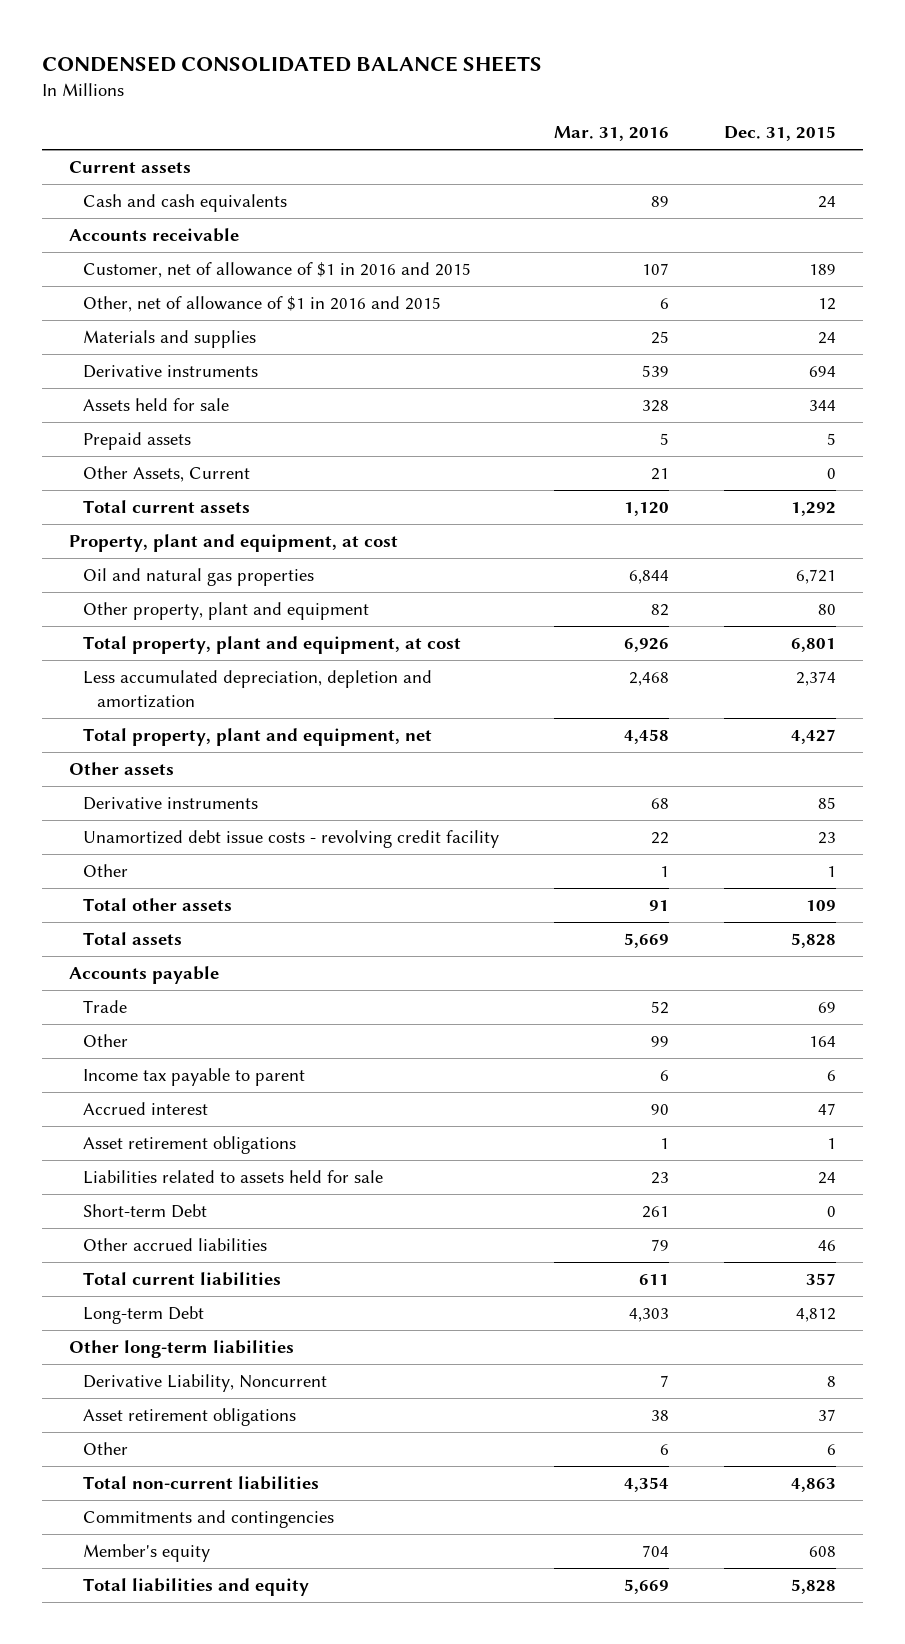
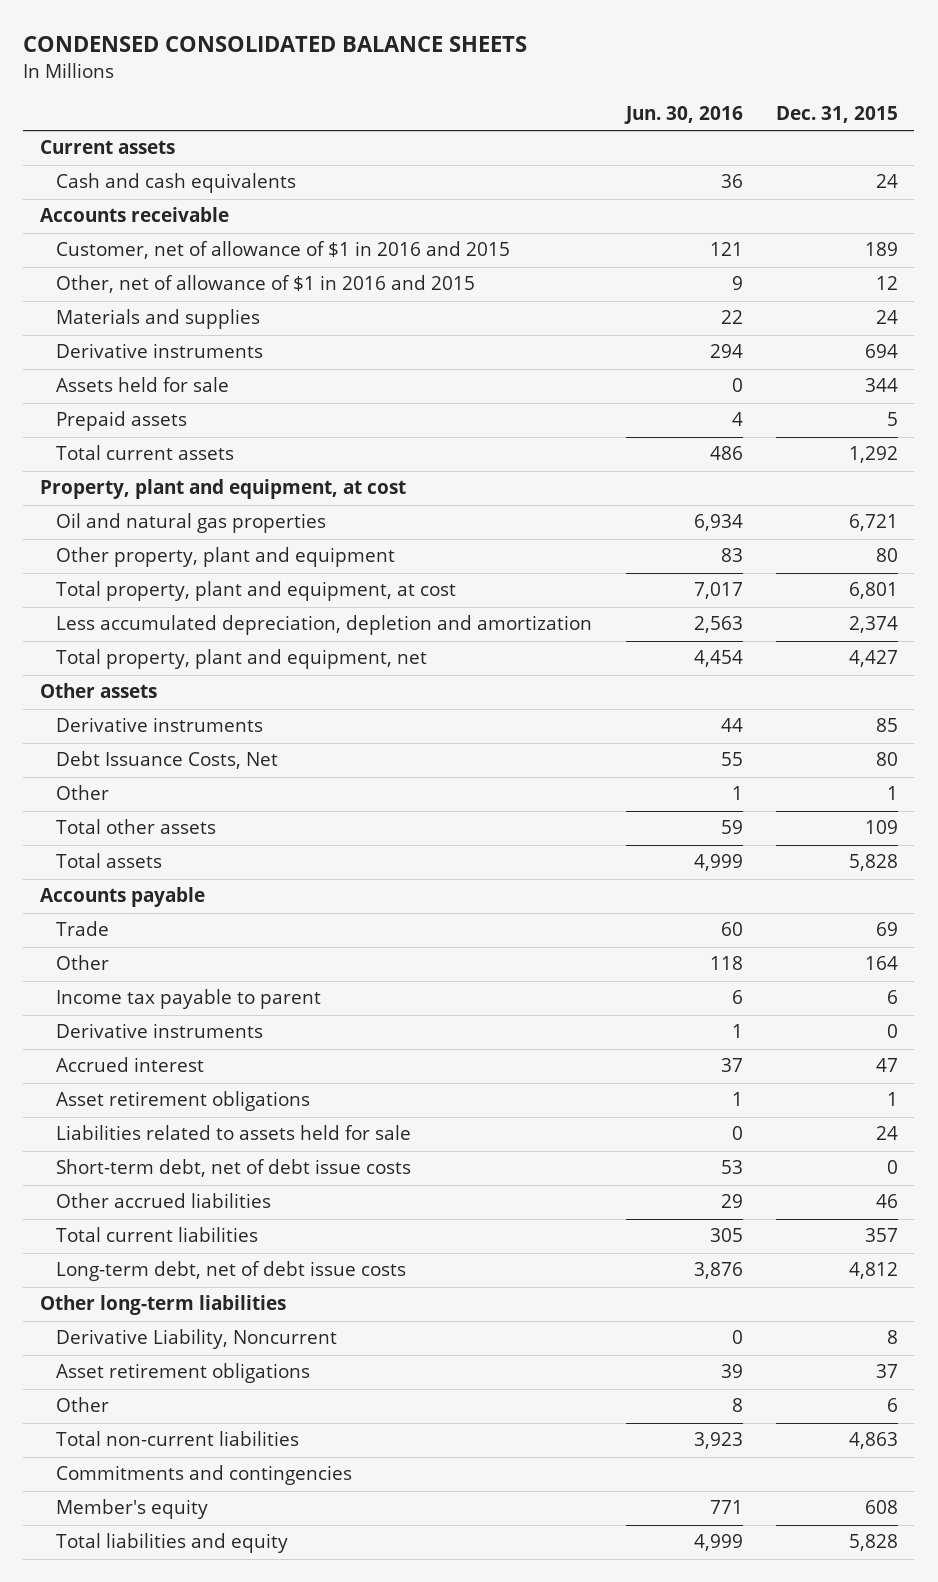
[553,126,669,142] Mar. 31, 2016 -> none
none -> [623,105,743,124] Jun. 30, 2016
[83,466,251,483] Other Assets, Current -> none
[83,830,500,849] Unamortized debt issue costs - revolving credit facility -> none
none -> [56,751,279,770] Debt Issuance Costs, Net
none -> [56,1023,264,1039] Derivative instruments
[83,1204,208,1219] Short-term Debt -> [56,1159,412,1178] Short-term debt, net of debt issue costs
[83,1306,205,1325] Long-term Debt -> [56,1261,407,1282] Long-term debt, net of debt issue costs

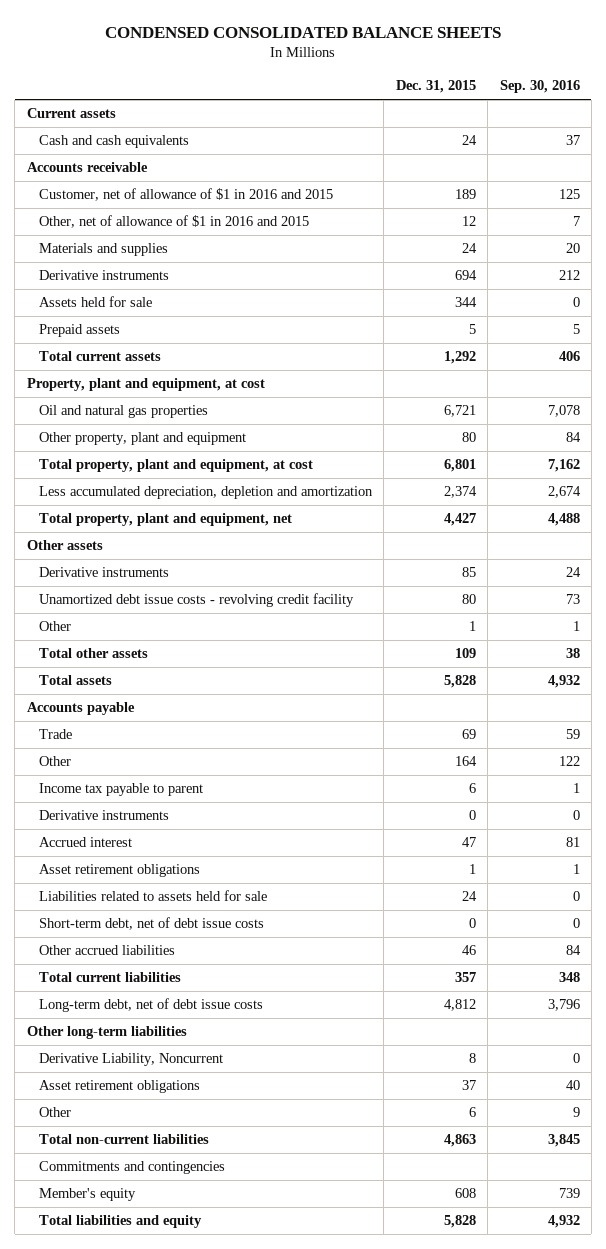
[623,105,743,124] Jun. 30, 2016 -> none
none -> [499,80,580,94] Sep. 30, 2016
[56,751,279,770] Debt Issuance Costs, Net -> [38,593,354,608] Unamortized debt issue costs - revolving credit facility

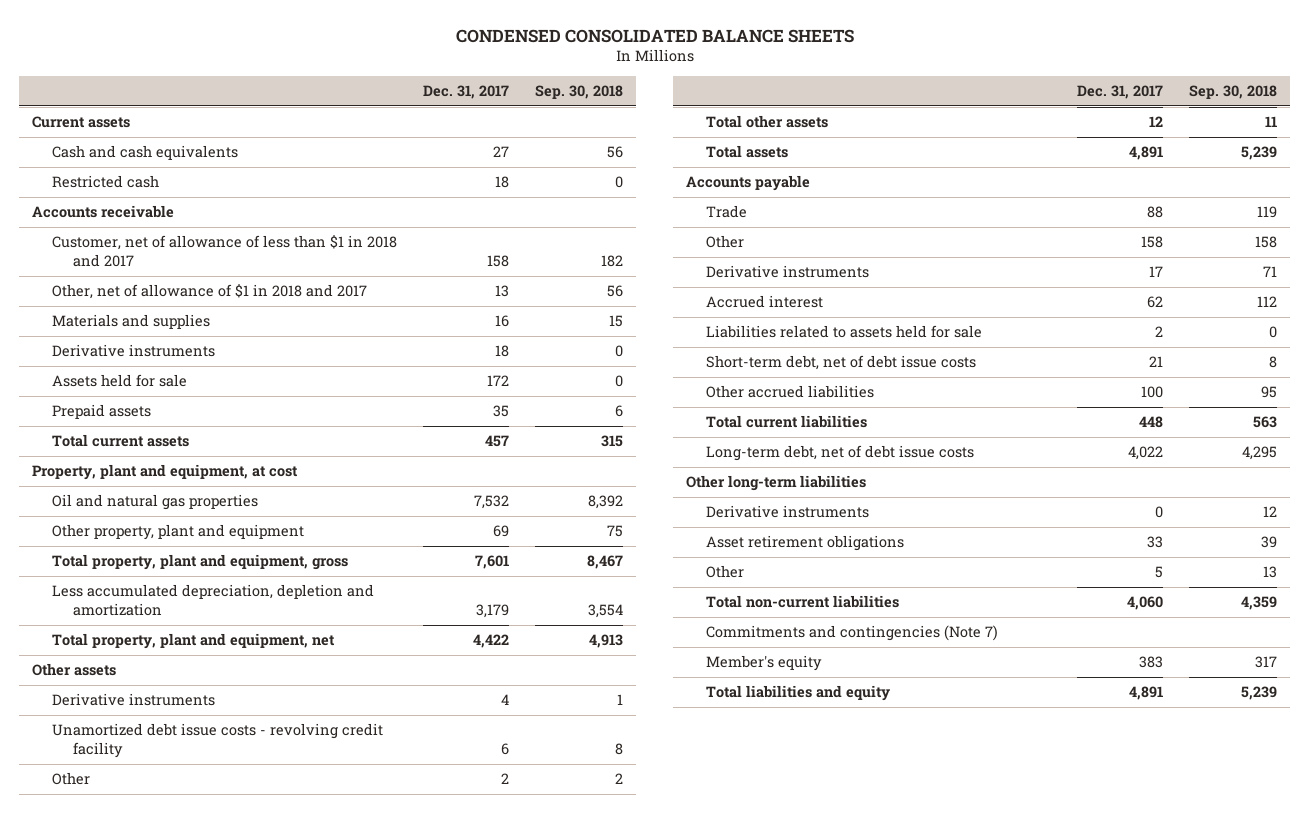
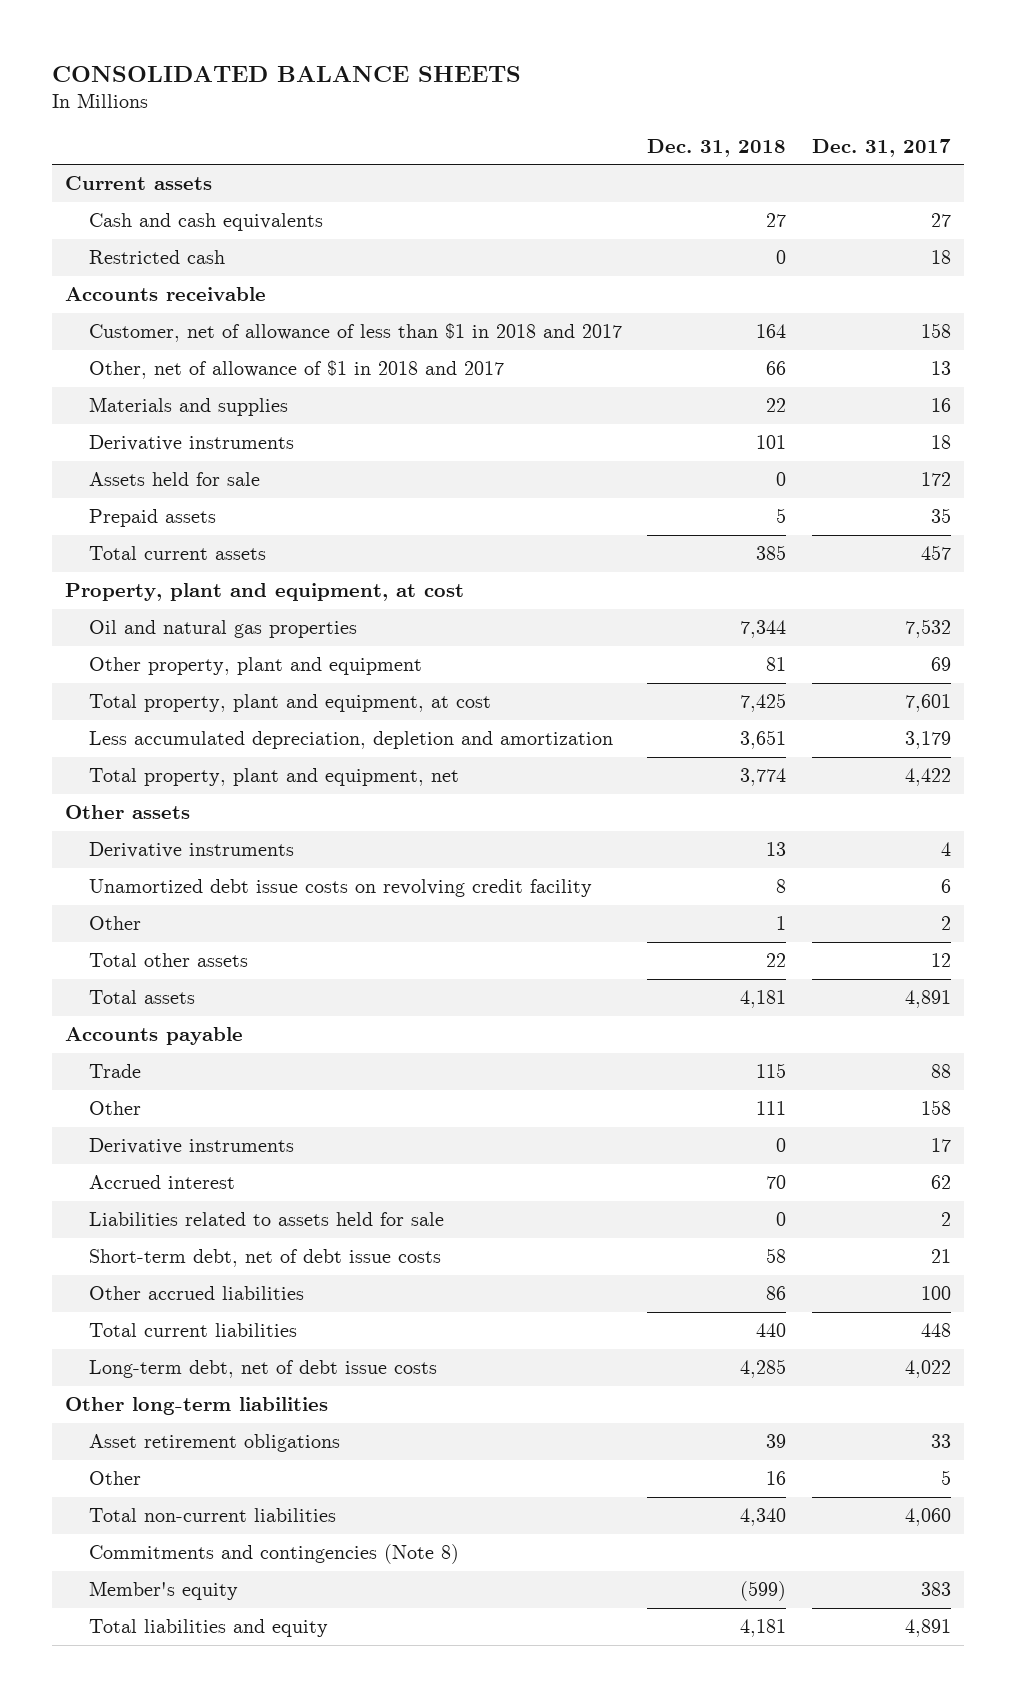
[455,28,854,43] CONDENSED CONSOLIDATED BALANCE SHEETS -> [51,66,521,83] CONSOLIDATED BALANCE SHEETS
[535,85,624,100] Sep. 30, 2018 -> none
none -> [647,138,787,157] Dec. 31, 2018
[52,554,349,571] Total property, plant and equipment, gross -> [88,694,491,713] Total property, plant and equipment, at cost
[52,723,384,758] Unamortized debt issue costs - revolving credit facility -> [88,879,592,898] Unamortized debt issue costs on revolving credit facility
[706,505,870,519] Derivative instruments -> none
[706,625,999,642] Commitments and contingencies (Note 7) -> [88,1544,459,1565] Commitments and contingencies (Note 8)

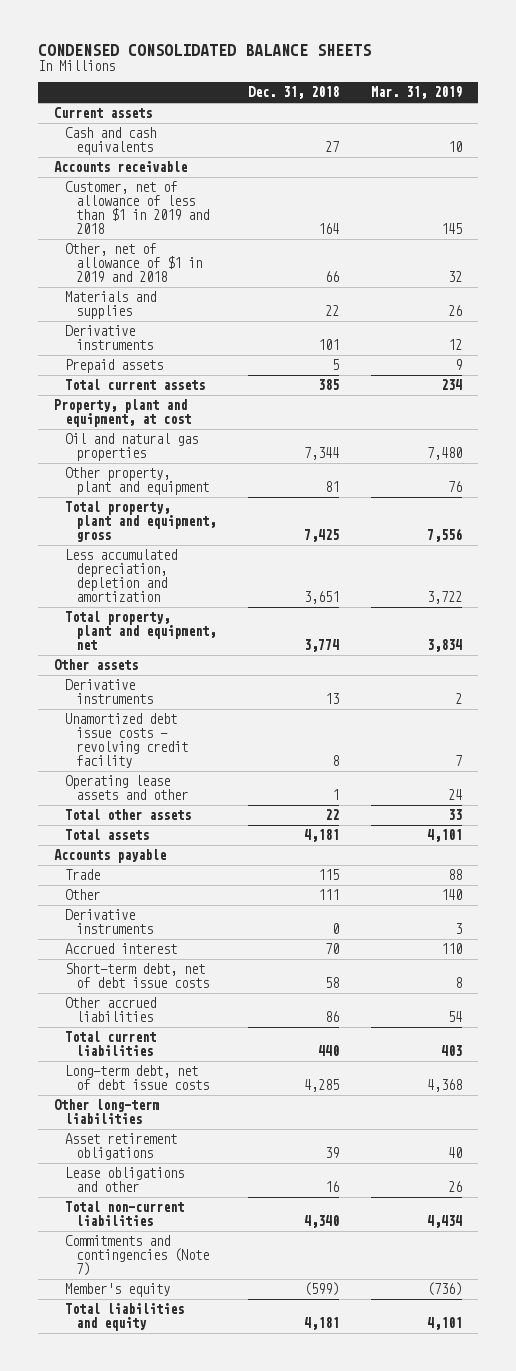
[51,66,521,83] CONSOLIDATED BALANCE SHEETS -> [38,43,372,56] CONDENSED CONSOLIDATED BALANCE SHEETS
[812,138,952,157] Dec. 31, 2017 -> none
none -> [370,86,462,100] Mar. 31, 2019
[88,250,225,265] Restricted cash -> none
[88,323,622,343] Customer, net of allowance of less than $1 in 2018 and 2017 -> [65,181,210,235] Customer, net of allowance of less than $1 in 2019 and 2018
[88,360,504,380] Other, net of allowance of $1 in 2018 and 2017 -> [65,243,203,283] Other, net of allowance of $1 in 2019 and 2018
[88,472,260,487] Assets held for sale -> none
[88,694,491,713] Total property, plant and equipment, at cost -> [65,501,217,543] Total property, plant and equipment, gross
[88,879,592,898] Unamortized debt issue costs on revolving credit facility -> [65,713,189,769] Unamortized debt issue costs - revolving credit facility
[88,916,141,931] Other -> [65,775,189,801] Operating lease assets and other
[88,1212,444,1227] Liabilities related to assets held for sale -> none
[88,1471,141,1486] Other -> [65,1167,185,1193] Lease obligations and other
[88,1544,459,1565] Commitments and contingencies (Note 8) -> [65,1235,210,1277] Commitments and contingencies (Note 7)

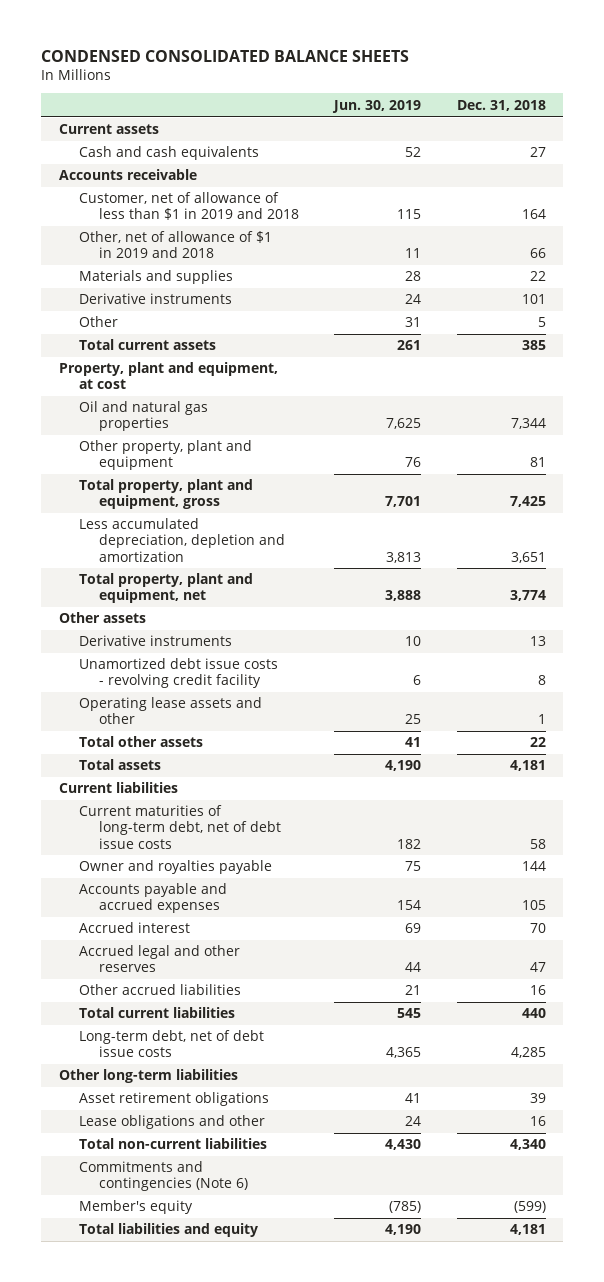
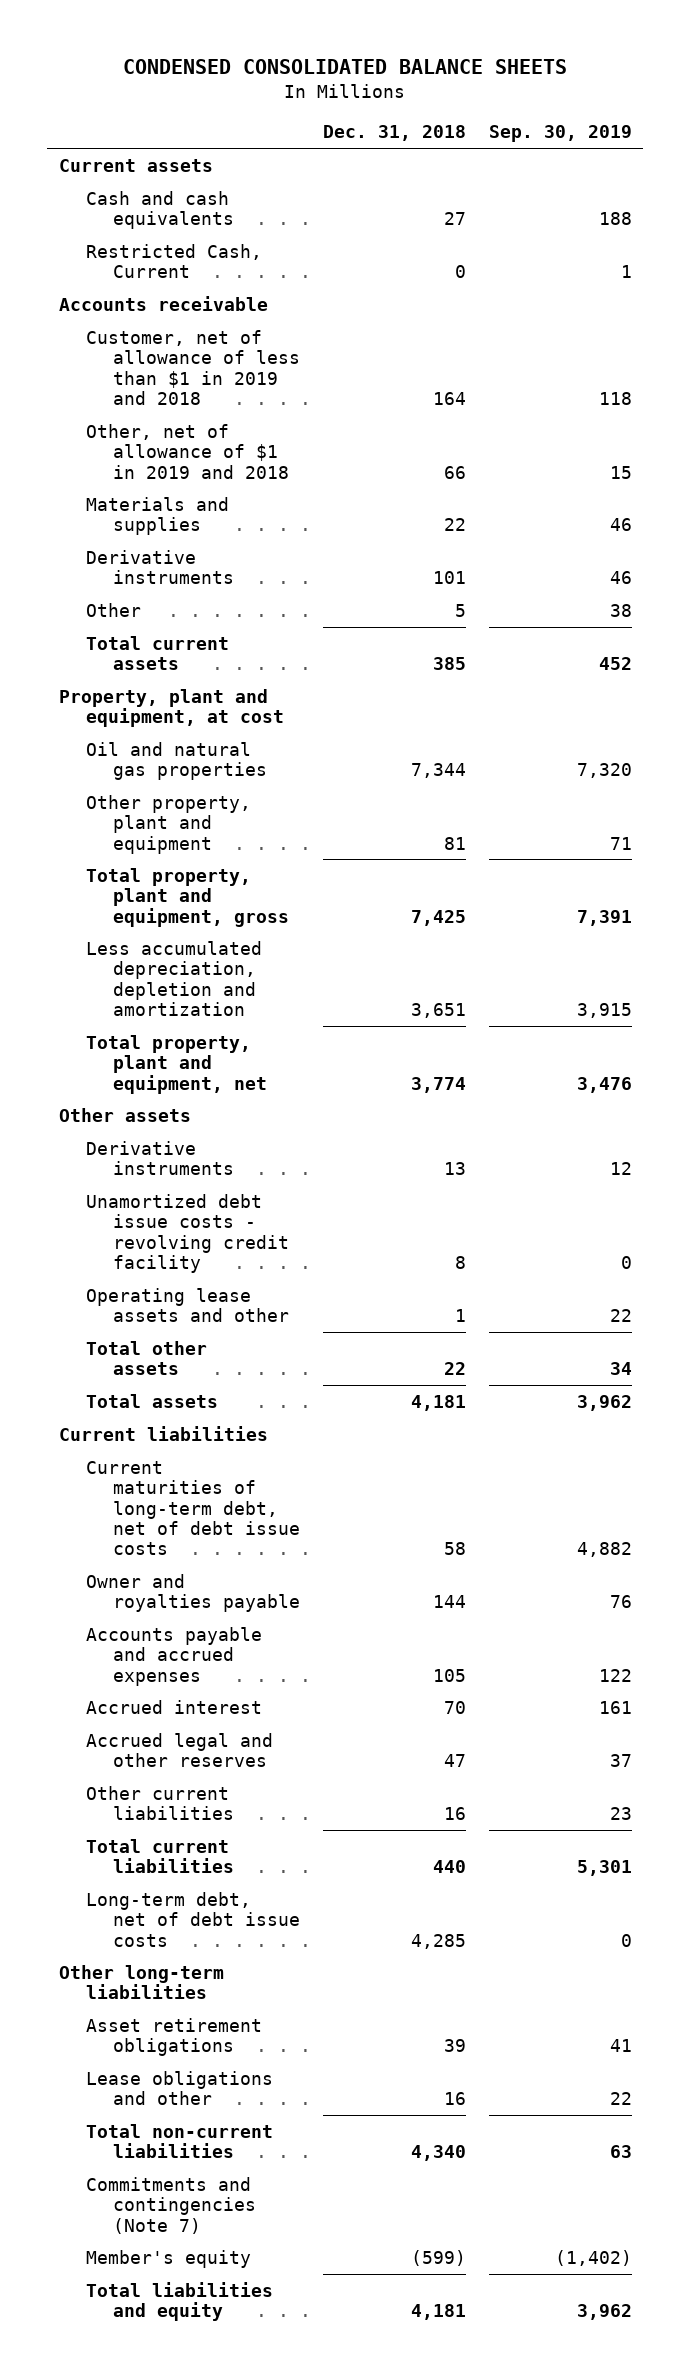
[332,99,422,113] Jun. 30, 2019 -> none
none -> [488,125,632,143] Sep. 30, 2019
none -> [85,243,262,279] Restricted Cash, Current
[78,984,241,996] Other accrued liabilities -> [85,1785,234,1821] Other current liabilities
[78,1161,248,1192] Commitments and contingencies (Note 6) -> [85,2176,256,2234] Commitments and contingencies (Note 7)

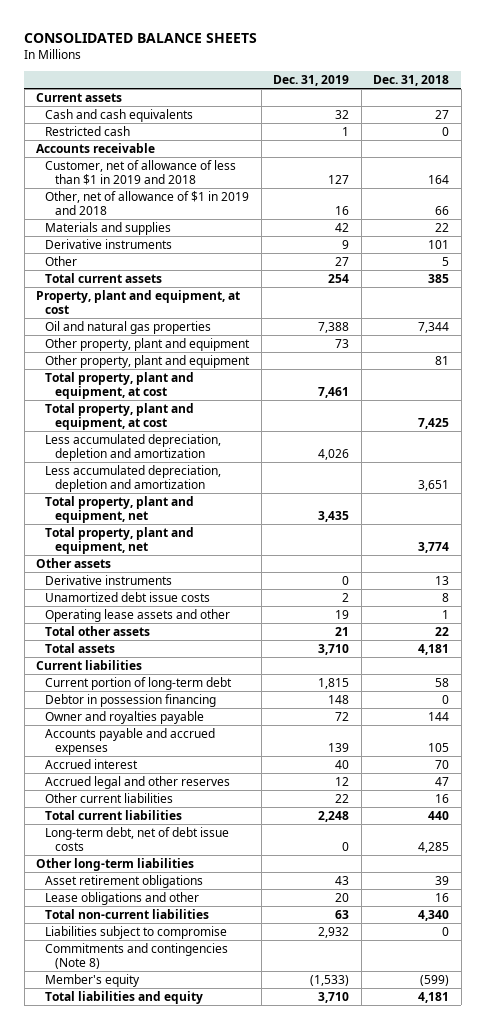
[123,59,568,75] CONDENSED CONSOLIDATED BALANCE SHEETS -> [24,32,258,43] CONSOLIDATED BALANCE SHEETS
[488,125,632,143] Sep. 30, 2019 -> none
none -> [273,74,350,86] Dec. 31, 2019
[85,243,262,279] Restricted Cash, Current -> [45,125,131,136] Restricted cash
none -> [45,337,251,351] Other property, plant and equipment
none -> [45,371,195,399] Total property, plant and equipment, at cost
[85,867,289,927] Total property, plant and equipment, gross -> [45,402,195,430] Total property, plant and equipment, at cost
none -> [45,433,222,461] Less accumulated depreciation, depletion and amortization
none -> [45,495,195,523] Total property, plant and equipment, net
[85,1193,289,1273] Unamortized debt issue costs - revolving credit facility -> [45,591,211,602] Unamortized debt issue costs
[85,1460,300,1556] Current maturities of long-term debt, net of debt issue costs -> [45,676,233,690] Current portion of long-term debt
none -> [45,693,217,707] Debtor in possession financing
none -> [45,925,228,939] Liabilities subject to compromise
[85,2176,256,2234] Commitments and contingencies (Note 7) -> [45,942,229,969] Commitments and contingencies (Note 8)

